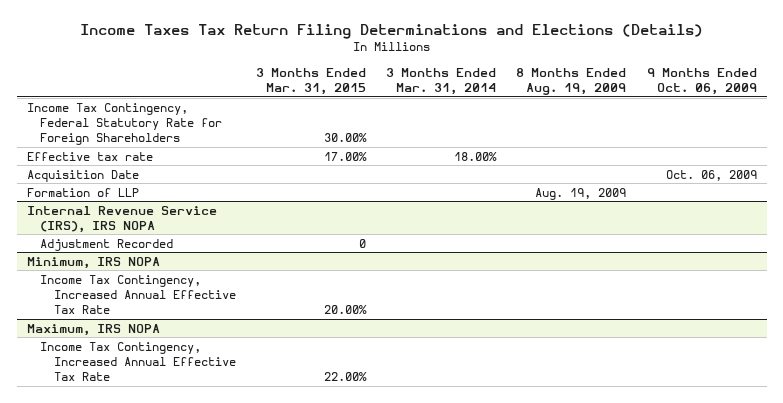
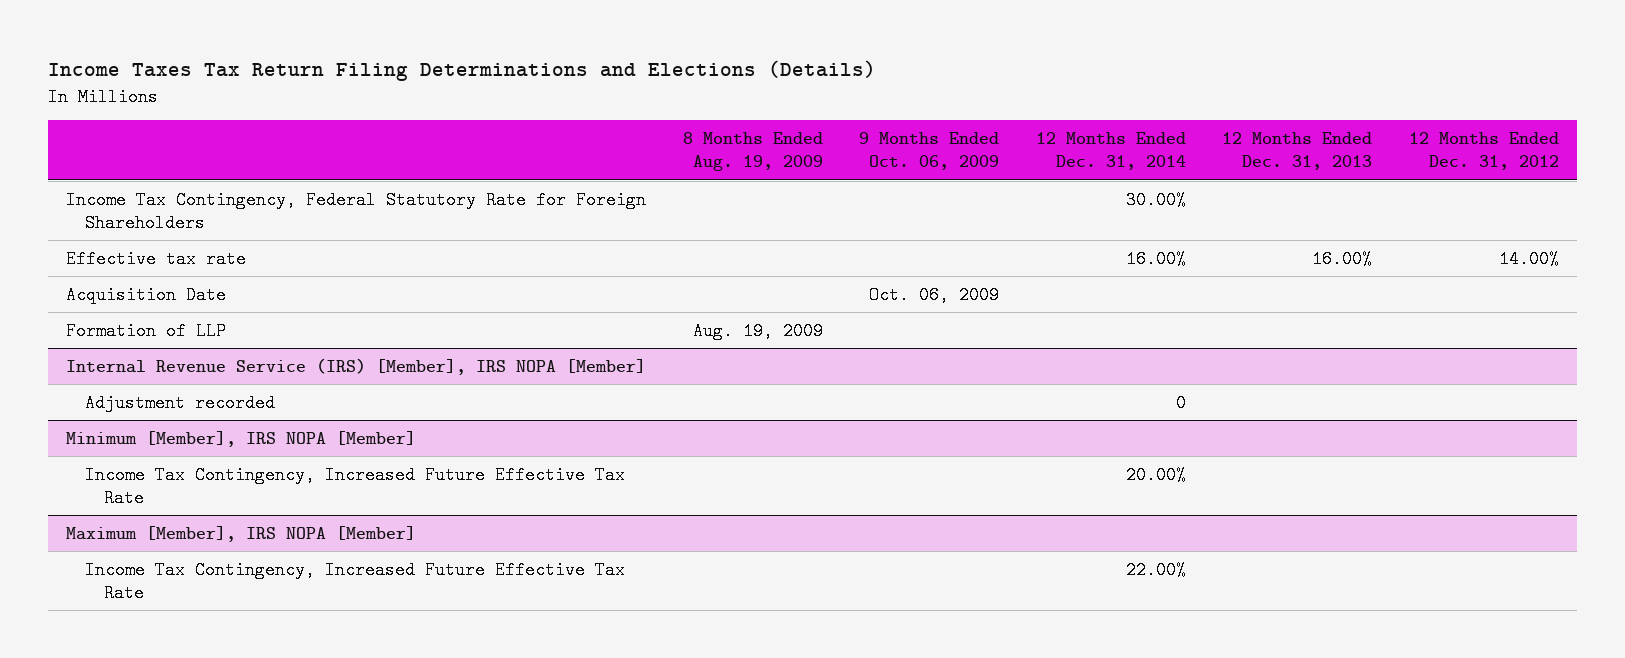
[256,68,367,96] 3 Months Ended Mar. 31, 2015 -> none
[386,68,497,96] 3 Months Ended Mar. 31, 2014 -> none
none -> [1035,131,1186,171] 12 Months Ended Dec. 31, 2014
none -> [1222,131,1373,171] 12 Months Ended Dec. 31, 2013
none -> [1409,131,1560,171] 12 Months Ended Dec. 31, 2012
[26,205,217,233] Internal Revenue Service (IRS), IRS NOPA -> [65,357,646,375] Internal Revenue Service (IRS) [Member], IRS NOPA [Member]
[40,238,174,251] Adjustment Recorded -> [84,393,275,412] Adjustment recorded
[26,256,160,269] Minimum, IRS NOPA -> [65,430,416,447] Minimum [Member], IRS NOPA [Member]
[40,274,236,314] Income Tax Contingency, Increased Annual Effective Tax Rate -> [84,465,625,508] Income Tax Contingency, Increased Future Effective Tax Rate
[26,323,160,336] Maximum, IRS NOPA -> [65,525,416,542] Maximum [Member], IRS NOPA [Member]
[40,341,236,381] Income Tax Contingency, Increased Annual Effective Tax Rate -> [84,560,625,603] Income Tax Contingency, Increased Future Effective Tax Rate

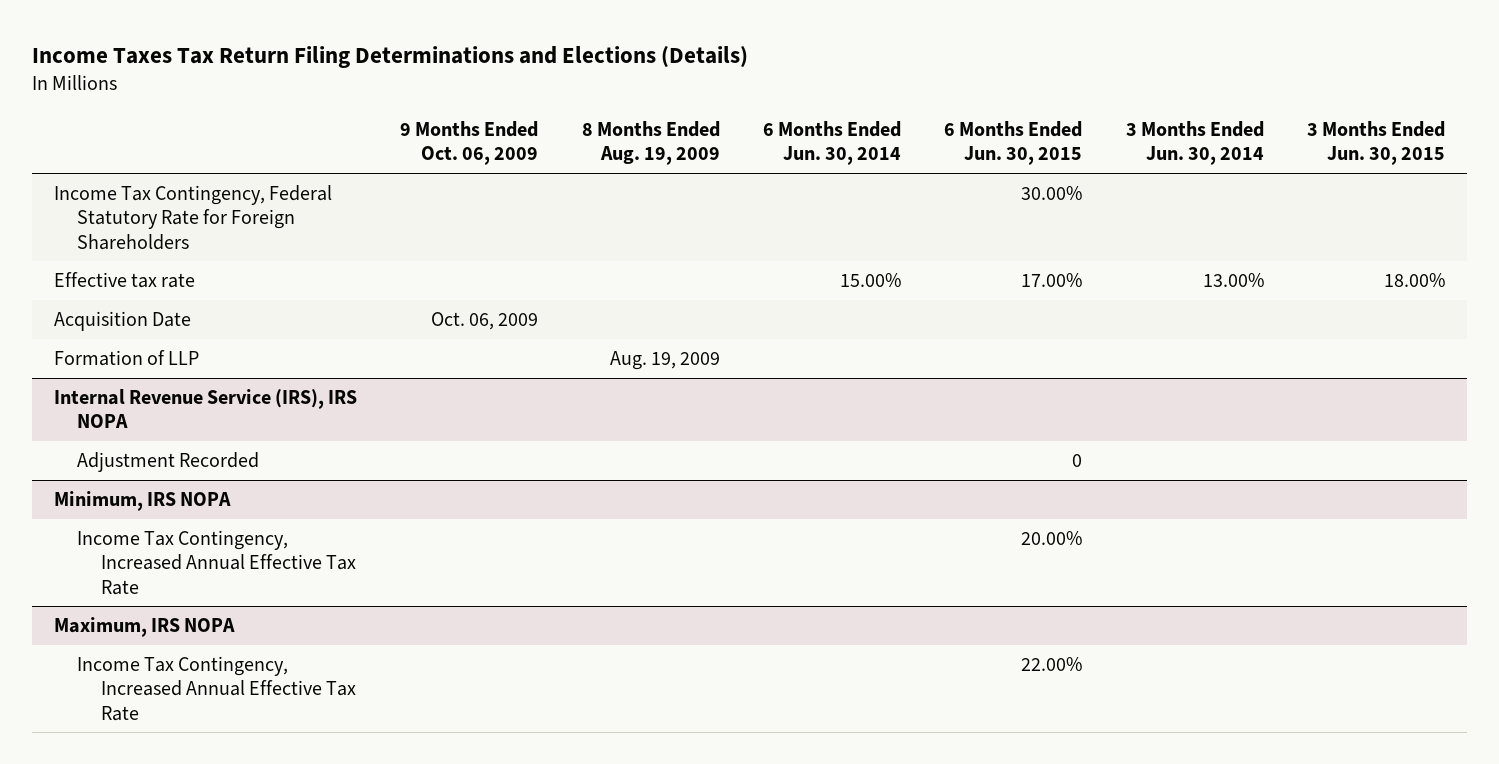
[1035,131,1186,171] 12 Months Ended Dec. 31, 2014 -> none
[1222,131,1373,171] 12 Months Ended Dec. 31, 2013 -> none
[1409,131,1560,171] 12 Months Ended Dec. 31, 2012 -> none
none -> [762,121,901,166] 6 Months Ended Jun. 30, 2014
none -> [944,121,1083,166] 6 Months Ended Jun. 30, 2015
none -> [1125,121,1264,166] 3 Months Ended Jun. 30, 2014
none -> [1307,121,1446,166] 3 Months Ended Jun. 30, 2015
[65,357,646,375] Internal Revenue Service (IRS) [Member], IRS NOPA [Member] -> [53,389,357,429] Internal Revenue Service (IRS), IRS NOPA
[84,393,275,412] Adjustment recorded -> [77,452,260,473] Adjustment Recorded
[65,430,416,447] Minimum [Member], IRS NOPA [Member] -> [53,491,231,512] Minimum, IRS NOPA
[84,465,625,508] Income Tax Contingency, Increased Future Effective Tax Rate -> [77,530,356,595] Income Tax Contingency, Increased Annual Effective Tax Rate
[65,525,416,542] Maximum [Member], IRS NOPA [Member] -> [53,617,235,638] Maximum, IRS NOPA
[84,560,625,603] Income Tax Contingency, Increased Future Effective Tax Rate -> [77,656,356,721] Income Tax Contingency, Increased Annual Effective Tax Rate

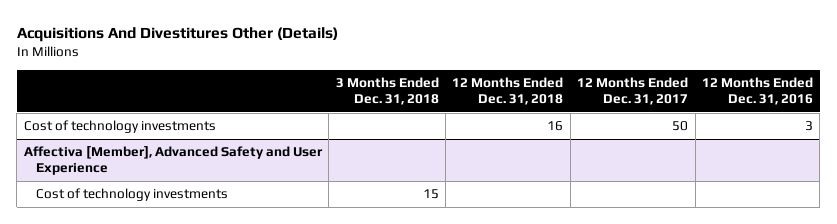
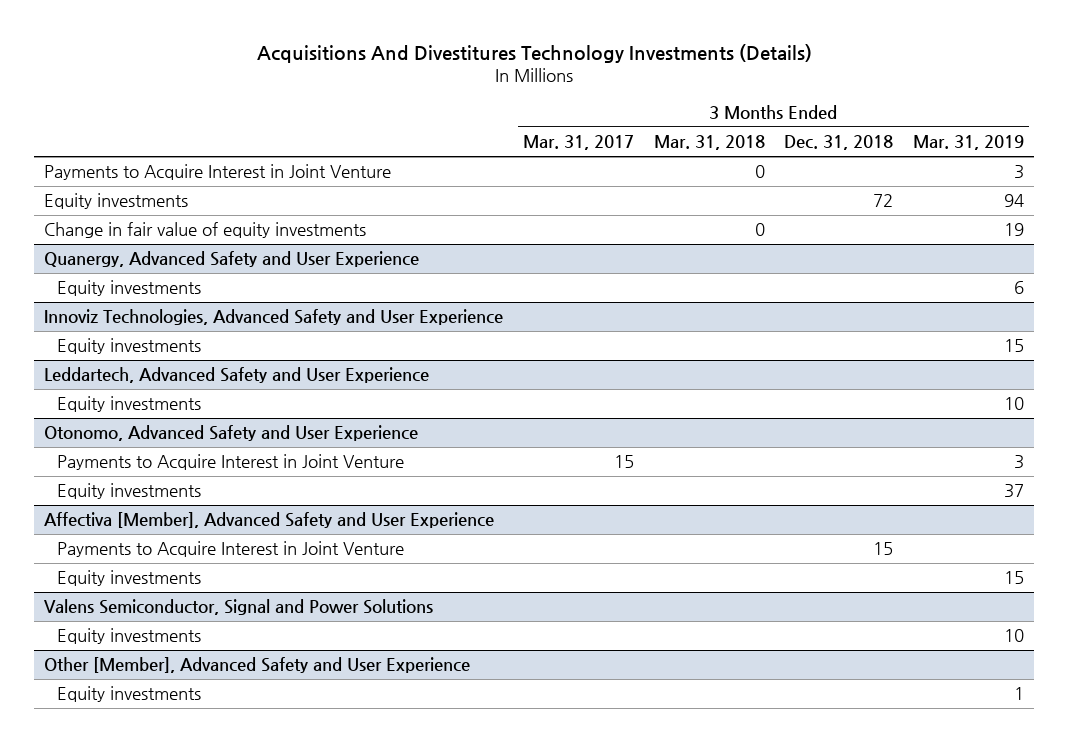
[16,27,338,43] Acquisitions And Divestitures Other (Details) -> [257,44,813,64] Acquisitions And Divestitures Technology Investments (Details)
[452,77,564,106] 12 Months Ended Dec. 31, 2018 -> none
[577,77,689,106] 12 Months Ended Dec. 31, 2017 -> none
[702,77,814,106] 12 Months Ended Dec. 31, 2016 -> none
none -> [522,135,634,151] Mar. 31, 2017
none -> [653,135,765,151] Mar. 31, 2018
none -> [913,135,1025,151] Mar. 31, 2019
[23,120,216,134] Cost of technology investments -> [43,164,391,181] Payments to Acquire Interest in Joint Venture
none -> [43,193,188,210] Equity investments
none -> [43,222,366,239] Change in fair value of equity investments
none -> [43,251,419,268] Quanergy, Advanced Safety and User Experience
none -> [57,280,202,297] Equity investments
none -> [43,309,503,326] Innoviz Technologies, Advanced Safety and User Experience
none -> [57,338,202,355] Equity investments
none -> [43,367,429,384] Leddartech, Advanced Safety and User Experience
none -> [57,396,202,413] Equity investments
none -> [43,425,418,442] Otonomo, Advanced Safety and User Experience
none -> [57,454,405,471] Payments to Acquire Interest in Joint Venture
none -> [57,483,202,500] Equity investments
[35,188,228,202] Cost of technology investments -> [57,541,405,558] Payments to Acquire Interest in Joint Venture
none -> [57,570,202,587] Equity investments
none -> [43,599,433,616] Valens Semiconductor, Signal and Power Solutions
none -> [57,628,202,645] Equity investments
none -> [43,657,470,674] Other [Member], Advanced Safety and User Experience
none -> [57,686,202,703] Equity investments

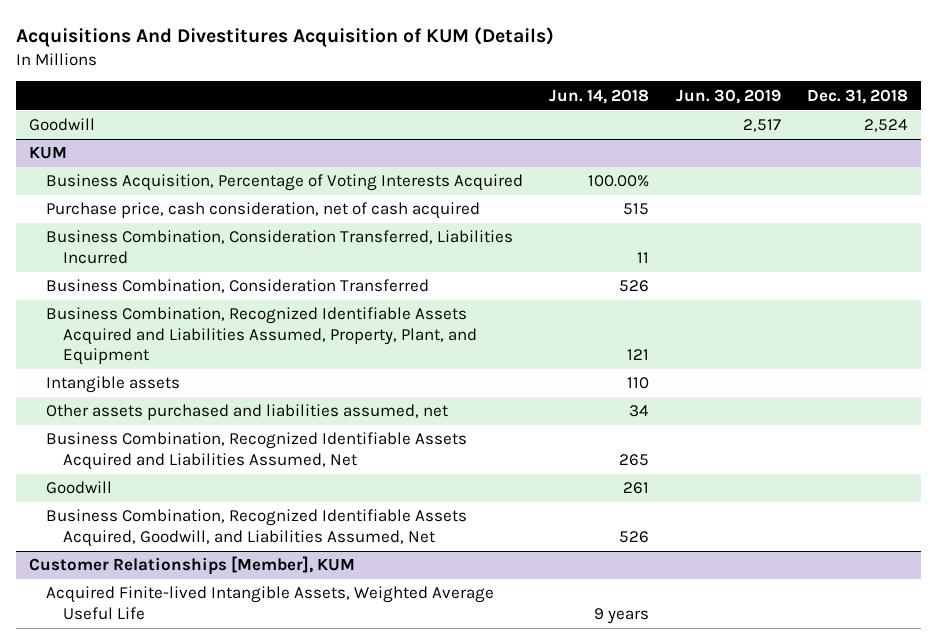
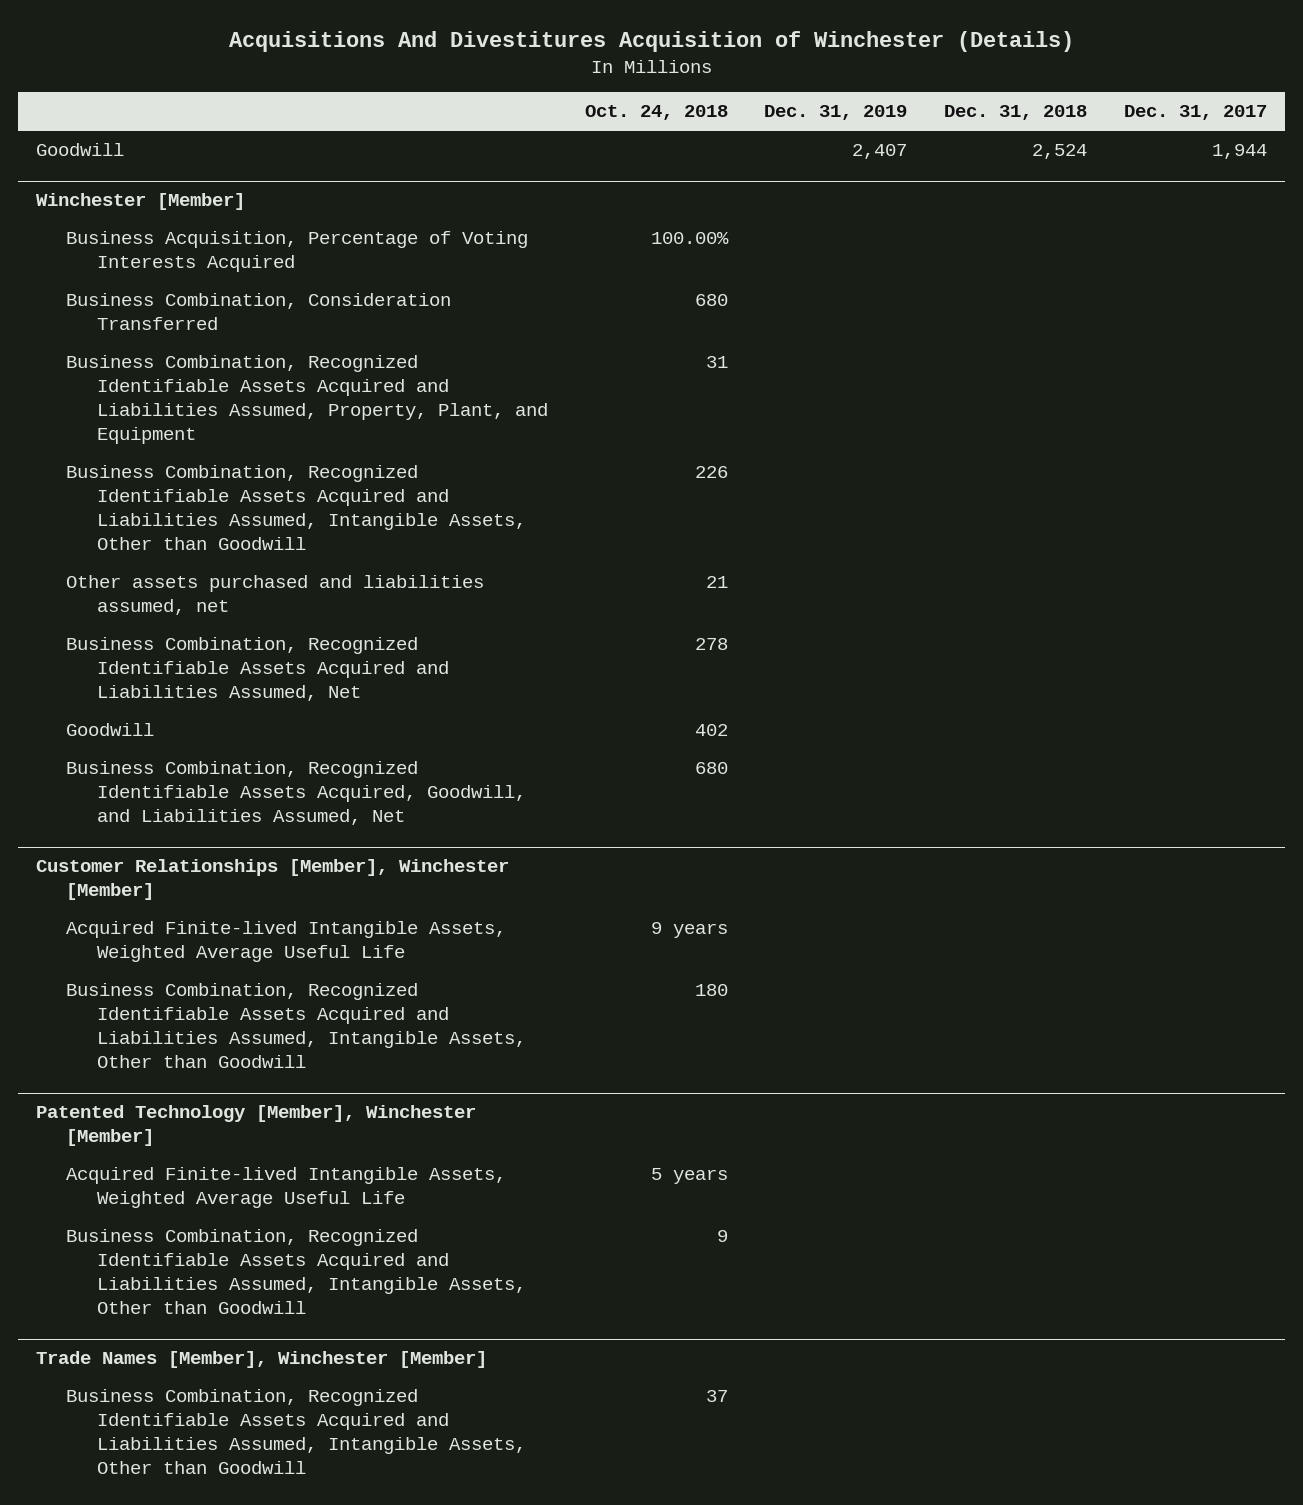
[15,26,554,47] Acquisitions And Divestitures Acquisition of KUM (Details) -> [228,31,1074,53] Acquisitions And Divestitures Acquisition of Winchester (Details)
[549,88,650,104] Jun. 14, 2018 -> none
[675,88,781,104] Jun. 30, 2019 -> none
none -> [584,105,728,121] Oct. 24, 2018
none -> [764,105,908,121] Dec. 31, 2019
none -> [1124,105,1268,121] Dec. 31, 2017
[29,146,68,160] KUM -> none
[45,174,523,192] Business Acquisition, Percentage of Voting Interests Acquired -> none
[45,202,480,220] Purchase price, cash consideration, net of cash acquired -> none
[45,230,513,264] Business Combination, Consideration Transferred, Liabilities Incurred -> none
[45,279,429,294] Business Combination, Consideration Transferred -> none
[45,307,477,366] Business Combination, Recognized Identifiable Assets Acquired and Liabilities Assumed, Property, Plant, and Equipment -> none
[45,376,180,394] Intangible assets -> none
[45,404,448,421] Other assets purchased and liabilities assumed, net -> none
[45,432,467,470] Business Combination, Recognized Identifiable Assets Acquired and Liabilities Assumed, Net -> none
[45,481,112,495] Goodwill -> none
[45,509,467,547] Business Combination, Recognized Identifiable Assets Acquired, Goodwill, and Liabilities Assumed, Net -> none
none -> [35,193,245,211] Winchester [Member]
none -> [66,231,529,273] Business Acquisition, Percentage of Voting Interests Acquired
none -> [66,293,452,331] Business Combination, Consideration Transferred
none -> [66,355,548,445] Business Combination, Recognized Identifiable Assets Acquired and Liabilities Assumed, Property, Plant, and Equipment
none -> [66,465,526,551] Business Combination, Recognized Identifiable Assets Acquired and Liabilities Assumed, Intangible Assets, Other than Goodwill
none -> [66,575,485,616] Other assets purchased and liabilities assumed, net
none -> [66,637,449,702] Business Combination, Recognized Identifiable Assets Acquired and Liabilities Assumed, Net
none -> [66,723,155,737] Goodwill
none -> [66,761,526,826] Business Combination, Recognized Identifiable Assets Acquired, Goodwill, and Liabilities Assumed, Net
[29,556,356,576] Customer Relationships [Member], KUM -> [35,859,509,901] Customer Relationships [Member], Winchester [Member]
none -> [66,983,526,1069] Business Combination, Recognized Identifiable Assets Acquired and Liabilities Assumed, Intangible Assets, Other than Goodwill
none -> [35,1105,476,1147] Patented Technology [Member], Winchester [Member]
none -> [66,1167,507,1209] Acquired Finite-lived Intangible Assets, Weighted Average Useful Life
none -> [66,1229,526,1315] Business Combination, Recognized Identifiable Assets Acquired and Liabilities Assumed, Intangible Assets, Other than Goodwill
none -> [35,1351,487,1369] Trade Names [Member], Winchester [Member]
none -> [66,1389,526,1475] Business Combination, Recognized Identifiable Assets Acquired and Liabilities Assumed, Intangible Assets, Other than Goodwill

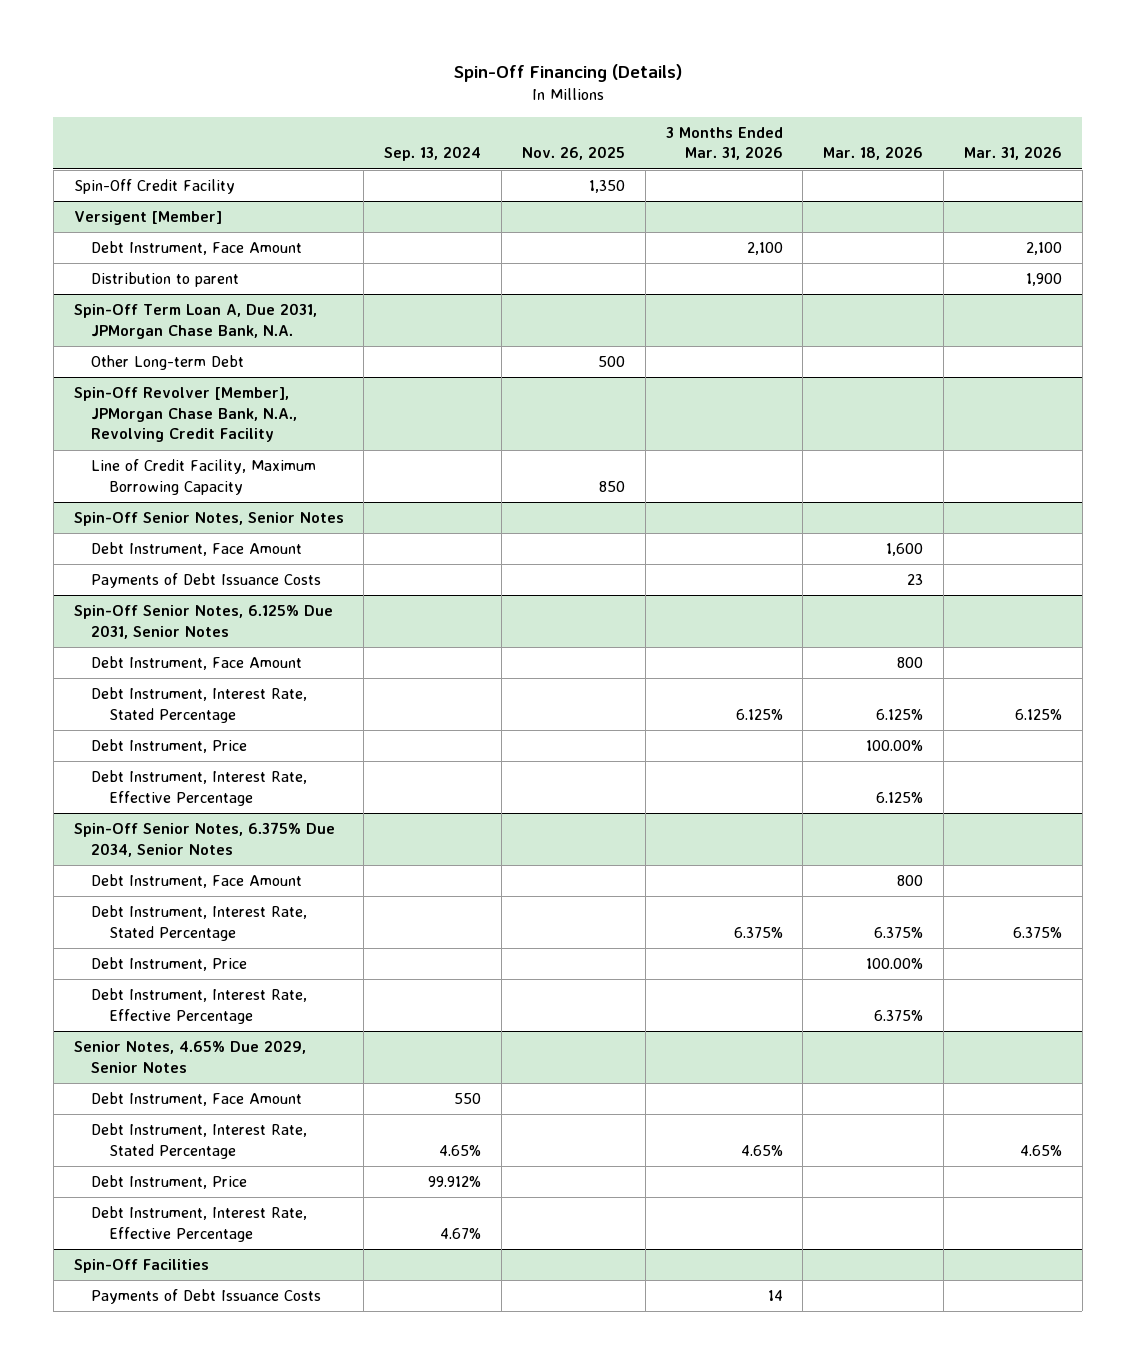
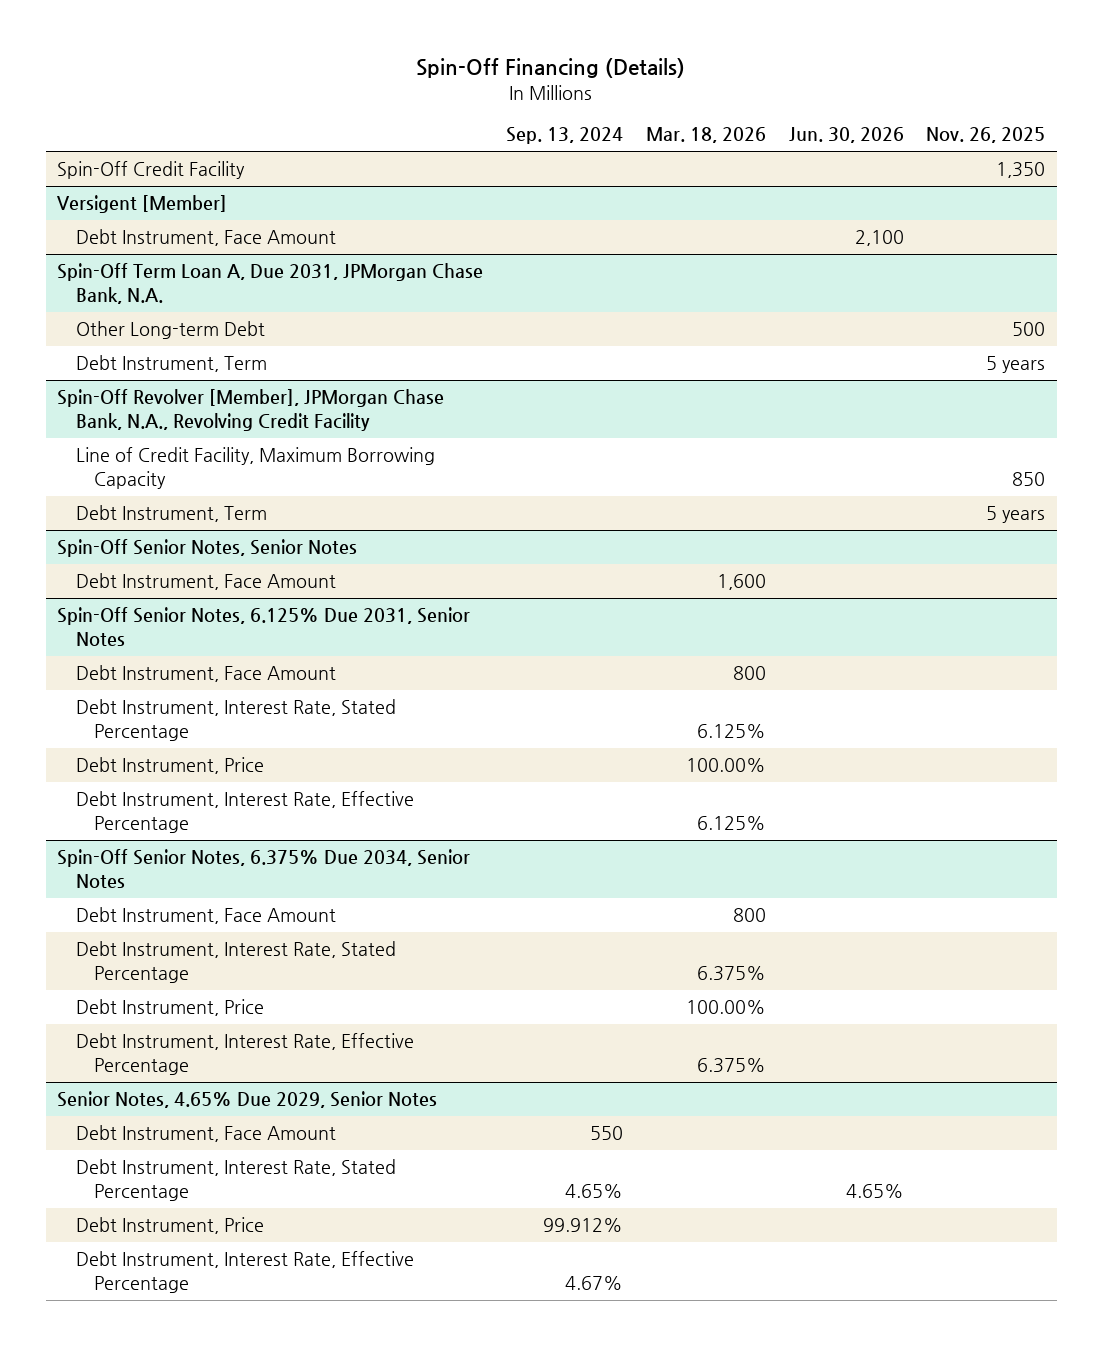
[665,126,783,161] 3 Months Ended Mar. 31, 2026 -> none
[963,146,1062,161] Mar. 31, 2026 -> none
none -> [788,127,904,144] Jun. 30, 2026
[91,272,240,288] Distribution to parent -> none
none -> [75,355,267,373] Debt Instrument, Term
none -> [75,505,267,523] Debt Instrument, Term
[91,573,322,589] Payments of Debt Issuance Costs -> none
[73,1259,209,1274] Spin-Off Facilities -> none
[91,1289,322,1305] Payments of Debt Issuance Costs -> none

